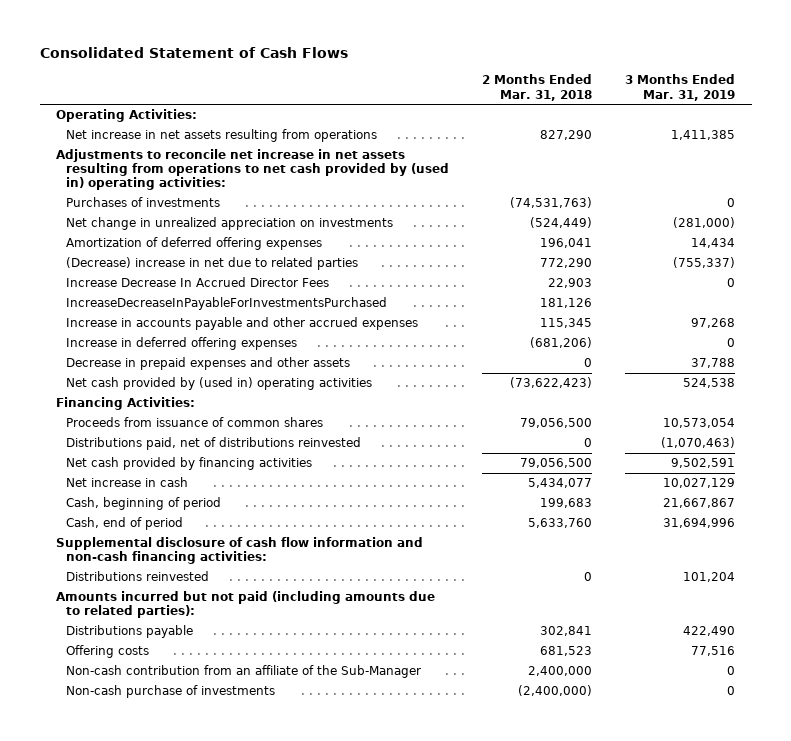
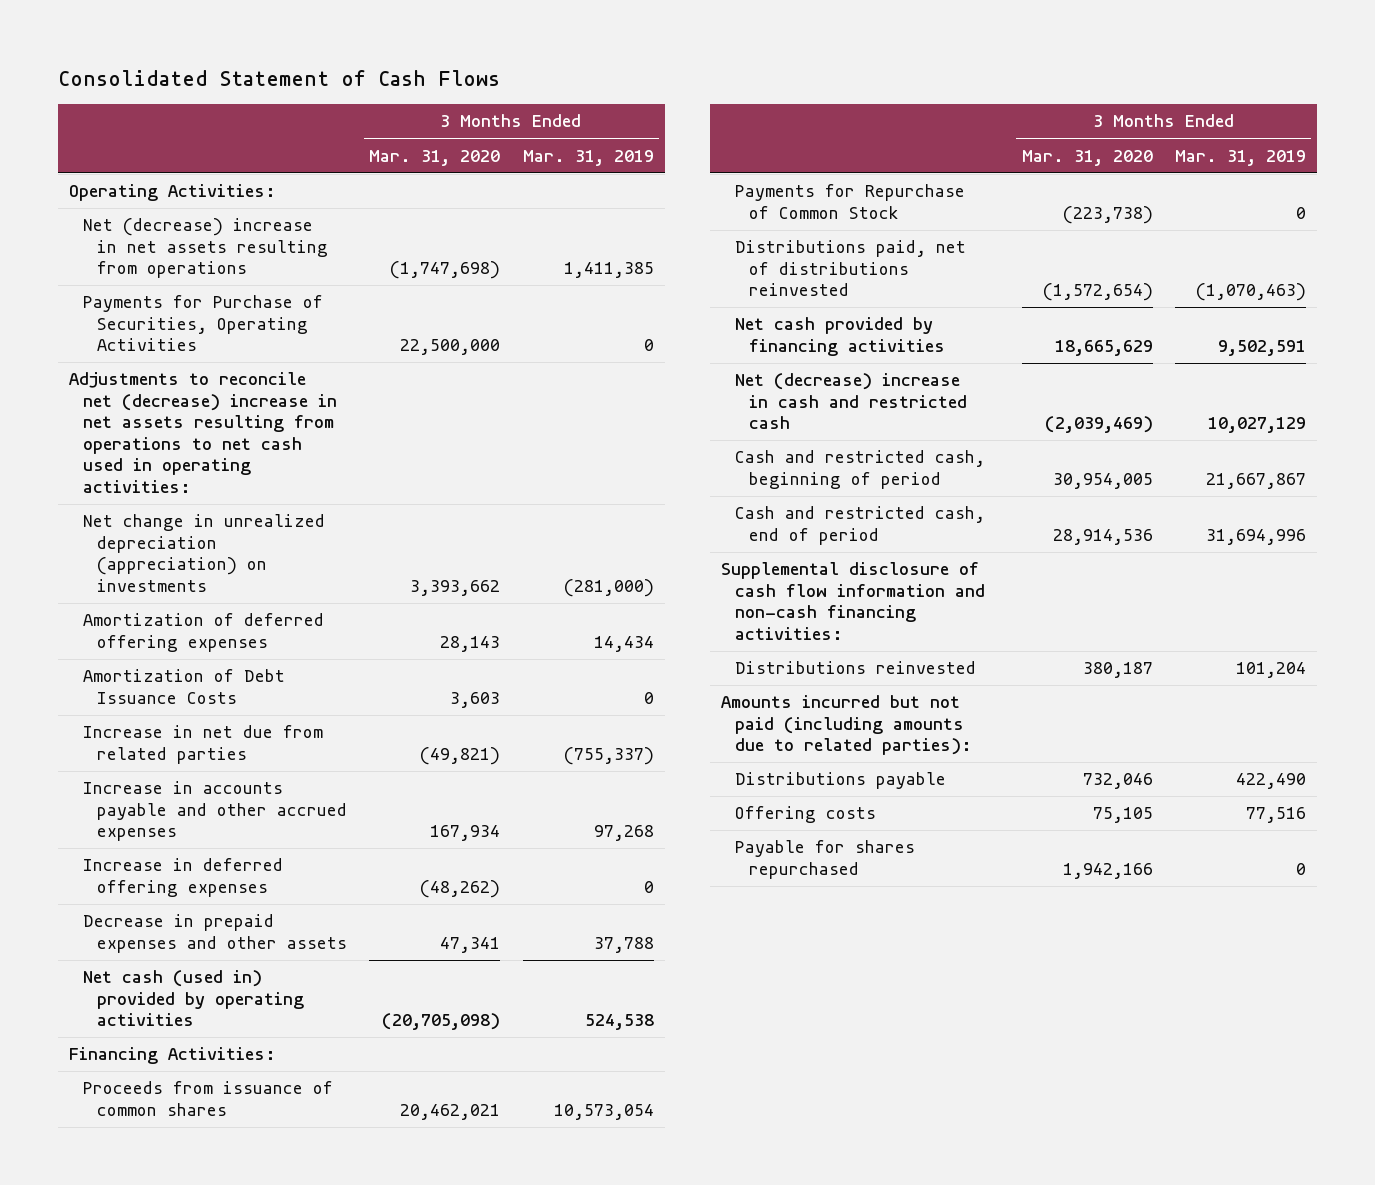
[481,74,592,101] 2 Months Ended Mar. 31, 2018 -> none
none -> [369,149,501,166] Mar. 31, 2020
[65,197,220,208] Purchases of investments -> none
[65,129,377,143] Net increase in net assets resulting from operations -> [82,218,329,279] Net (decrease) increase in net assets resulting from operations
none -> [82,295,323,352] Payments for Purchase of Securities, Operating Activities
[56,149,449,191] Adjustments to reconcile net increase in net assets resulting from operations to net cash provided by (used in) operating activities: -> [68,372,337,493] Adjustments to reconcile net (decrease) increase in net assets resulting from operations to net cash used in operating activities:
[65,217,393,231] Net change in unrealized appreciation on investments -> [82,514,325,592] Net change in unrealized depreciation (appreciation) on investments
[65,277,329,288] Increase Decrease In Accrued Director Fees -> none
[65,297,387,311] IncreaseDecreaseInPayableForInvestmentsPurchased -> none
none -> [82,669,285,704] Amortization of Debt Issuance Costs
[65,257,358,271] (Decrease) increase in net due to related parties -> [82,725,323,764] Increase in net due from related parties
[65,377,372,391] Net cash provided by (used in) operating activities -> [82,970,305,1027] Net cash (used in) provided by operating activities
none -> [735,184,966,219] Payments for Repurchase of Common Stock
[65,477,188,488] Net increase in cash -> [735,373,968,430] Net (decrease) increase in cash and restricted cash
[65,497,221,511] Cash, beginning of period -> [735,450,986,489] Cash and restricted cash, beginning of period
[65,517,183,531] Cash, end of period -> [735,506,986,545] Cash and restricted cash, end of period
[65,665,421,679] Non-cash contribution from an affiliate of the Sub-Manager -> none
[65,685,275,699] Non-cash purchase of investments -> none
none -> [735,840,916,879] Payable for shares repurchased

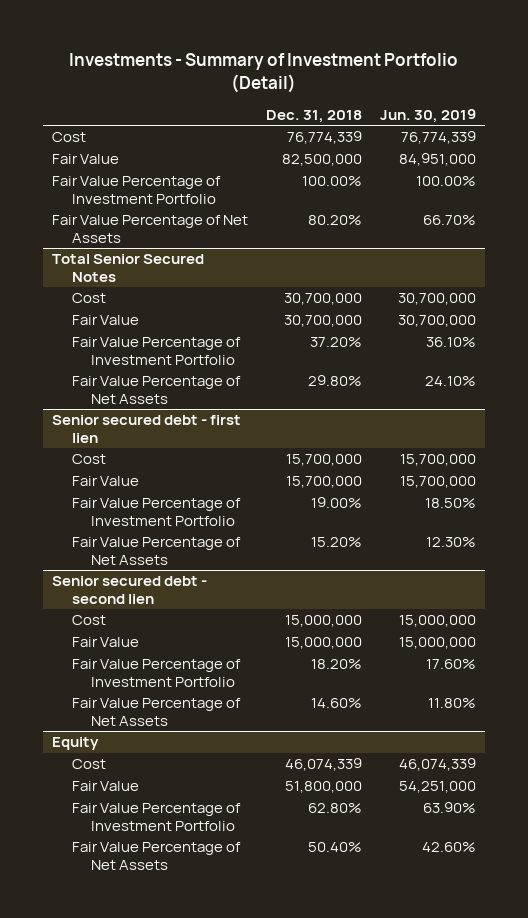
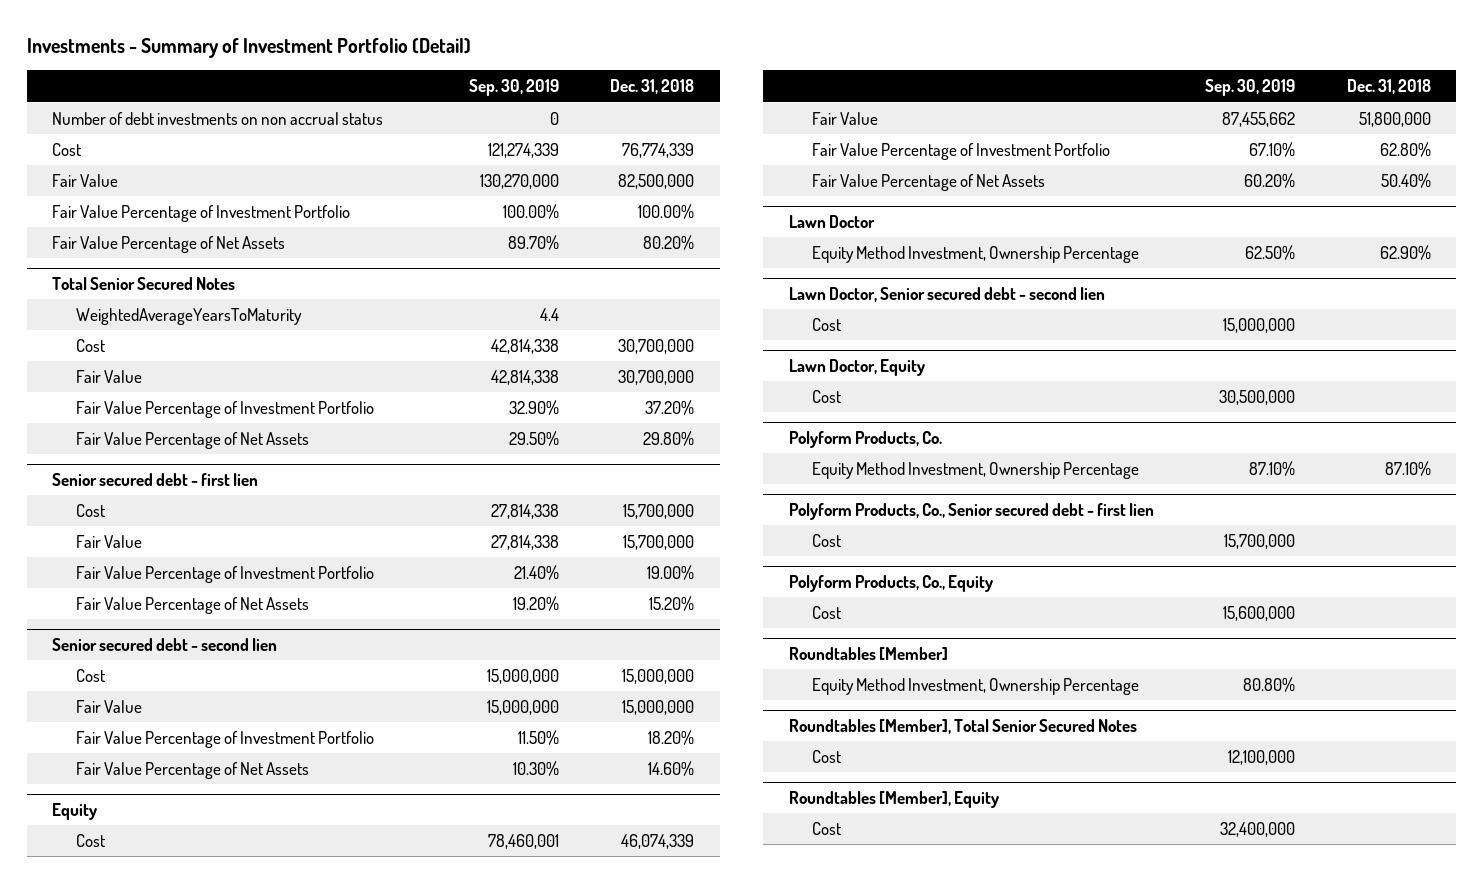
[380,108,477,123] Jun. 30, 2019 -> none
none -> [468,79,559,97] Sep. 30, 2019
none -> [52,111,384,125] Number of debt investments on non accrual status
none -> [75,307,302,325] WeightedAverageYearsToMaturity
none -> [788,214,875,228] Lawn Doctor
none -> [812,245,1140,263] Equity Method Investment, Ownership Percentage
none -> [788,286,1105,302] Lawn Doctor, Senior secured debt - second lien
none -> [812,317,842,331] Cost
none -> [788,358,925,376] Lawn Doctor, Equity
none -> [812,389,842,403] Cost
none -> [788,430,942,448] Polyform Products, Co.
none -> [812,461,1140,479] Equity Method Investment, Ownership Percentage
none -> [788,502,1154,520] Polyform Products, Co., Senior secured debt - first lien
none -> [812,533,842,547] Cost
none -> [788,574,993,592] Polyform Products, Co., Equity
none -> [812,605,842,619] Cost
none -> [788,646,948,660] Roundtables [Member]
none -> [812,677,1140,695] Equity Method Investment, Ownership Percentage
none -> [788,718,1137,734] Roundtables [Member], Total Senior Secured Notes
none -> [812,749,842,763] Cost
none -> [788,790,999,808] Roundtables [Member], Equity
none -> [812,821,842,835] Cost

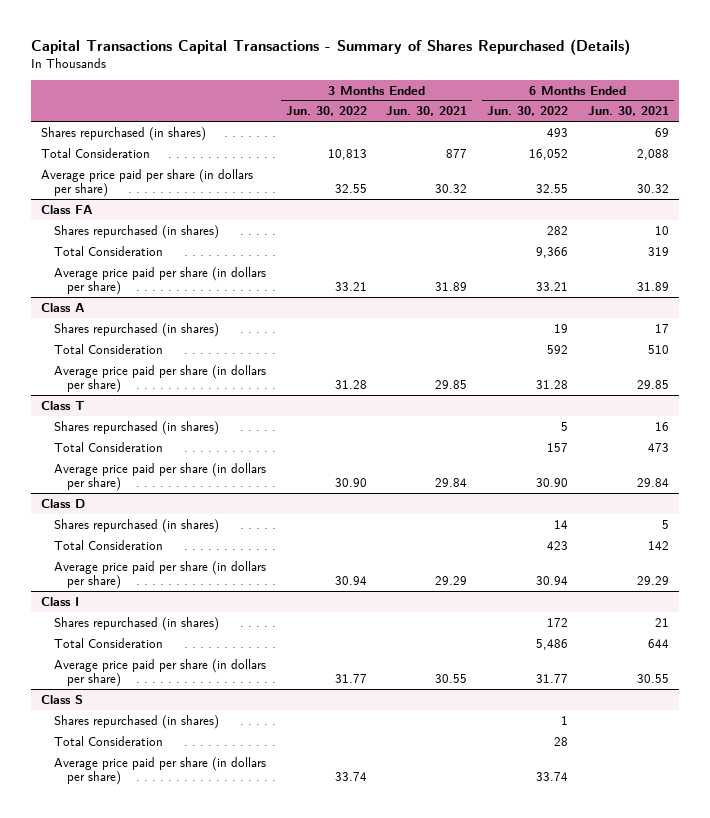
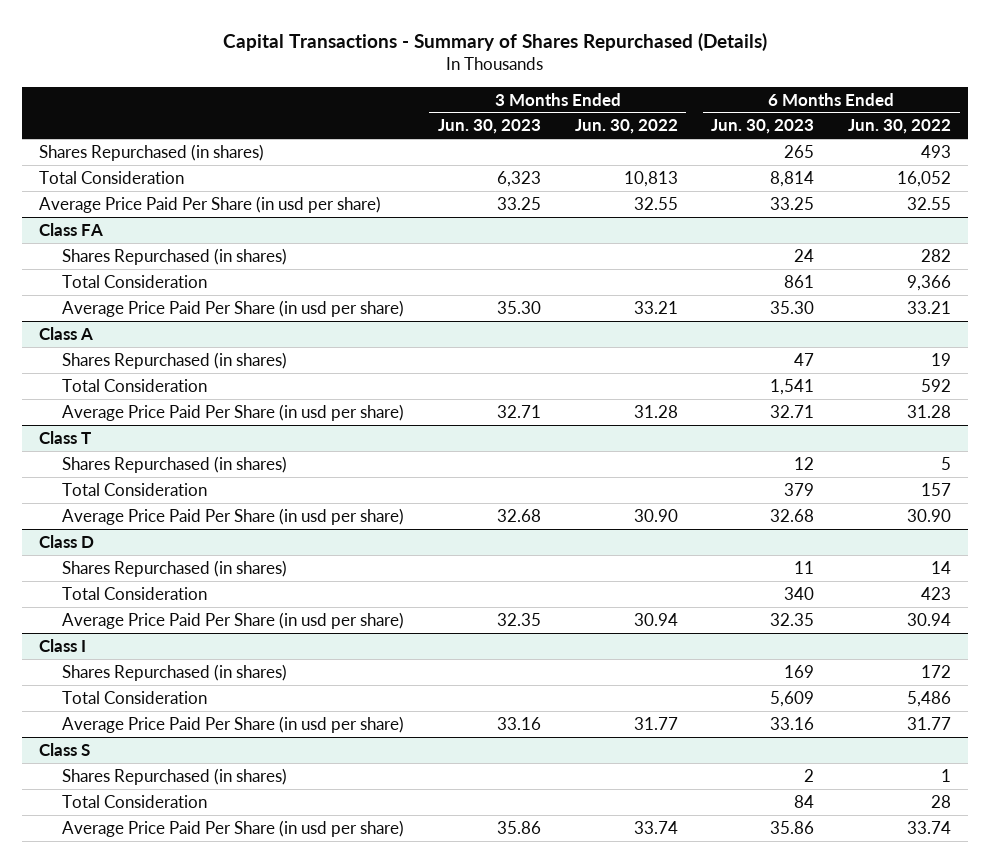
[31,38,631,55] Capital Transactions Capital Transactions - Summary of Shares Repurchased (Details) -> [222,32,767,51] Capital Transactions - Summary of Shares Repurchased (Details)
[386,106,468,117] Jun. 30, 2021 -> none
[588,106,670,117] Jun. 30, 2021 -> none
none -> [437,119,541,135] Jun. 30, 2023
none -> [711,119,815,135] Jun. 30, 2023
[41,126,207,141] Shares repurchased (in shares) -> [38,143,264,161] Shares Repurchased (in shares)
[41,168,254,198] Average price paid per share (in dollars per share) -> [38,195,381,213] Average Price Paid Per Share (in usd per share)
[53,224,219,239] Shares repurchased (in shares) -> [62,247,288,265] Shares Repurchased (in shares)
[53,266,266,296] Average price paid per share (in dollars per share) -> [62,299,405,317] Average Price Paid Per Share (in usd per share)
[53,322,219,337] Shares repurchased (in shares) -> [62,351,288,369] Shares Repurchased (in shares)
[53,364,266,394] Average price paid per share (in dollars per share) -> [62,403,405,421] Average Price Paid Per Share (in usd per share)
[53,420,219,435] Shares repurchased (in shares) -> [62,455,288,473] Shares Repurchased (in shares)
[53,462,266,492] Average price paid per share (in dollars per share) -> [62,507,405,525] Average Price Paid Per Share (in usd per share)
[53,518,219,533] Shares repurchased (in shares) -> [62,559,288,577] Shares Repurchased (in shares)
[53,560,266,590] Average price paid per share (in dollars per share) -> [62,611,405,629] Average Price Paid Per Share (in usd per share)
[53,616,219,631] Shares repurchased (in shares) -> [62,663,288,681] Shares Repurchased (in shares)
[53,658,266,688] Average price paid per share (in dollars per share) -> [62,715,405,733] Average Price Paid Per Share (in usd per share)
[53,714,219,729] Shares repurchased (in shares) -> [62,767,288,785] Shares Repurchased (in shares)
[53,756,266,786] Average price paid per share (in dollars per share) -> [62,819,405,837] Average Price Paid Per Share (in usd per share)

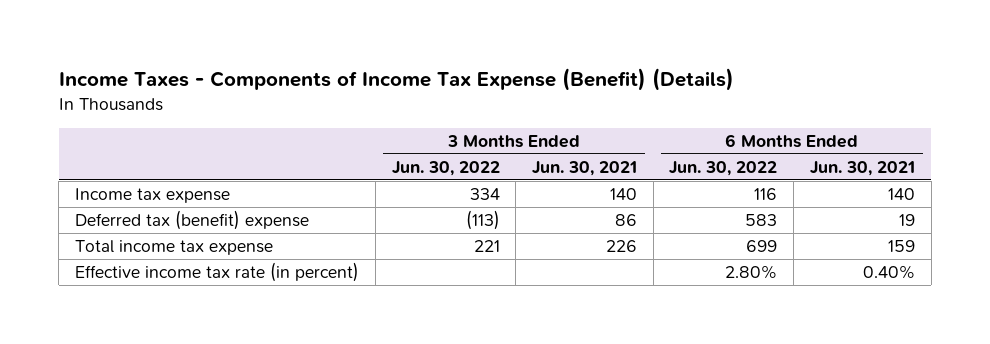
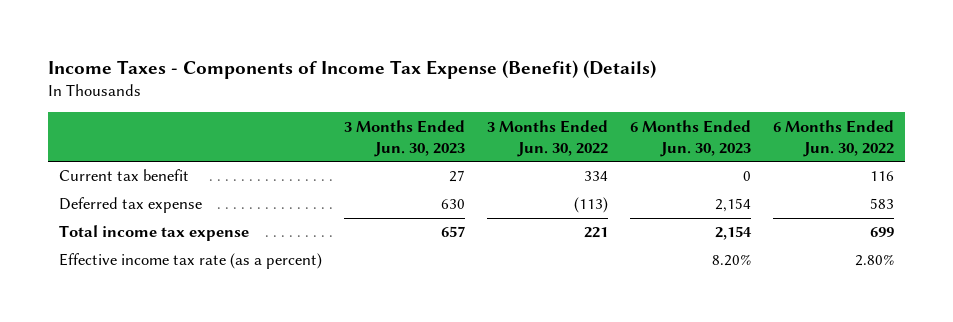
[531,160,637,176] Jun. 30, 2021 -> none
[809,160,915,176] Jun. 30, 2021 -> none
none -> [343,119,465,157] 3 Months Ended Jun. 30, 2023
none -> [629,119,751,157] 6 Months Ended Jun. 30, 2023
[75,188,231,204] Income tax expense -> [59,169,190,182] Current tax benefit
[75,210,310,231] Deferred tax (benefit) expense -> [59,197,203,214] Deferred tax expense
[75,262,360,283] Effective income tax rate (in percent) -> [59,253,323,270] Effective income tax rate (as a percent)

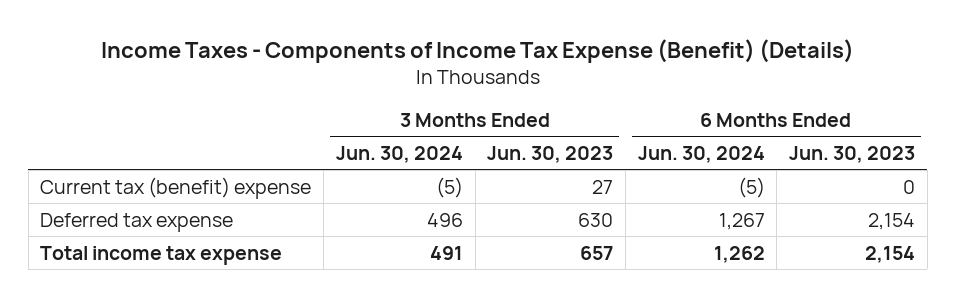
[486,119,608,157] 3 Months Ended Jun. 30, 2022 -> none
[772,119,894,157] 6 Months Ended Jun. 30, 2022 -> none
none -> [335,145,463,163] Jun. 30, 2024
none -> [637,145,765,163] Jun. 30, 2024
[59,169,190,182] Current tax benefit -> [40,176,312,199] Current tax (benefit) expense
[59,253,323,270] Effective income tax rate (as a percent) -> none

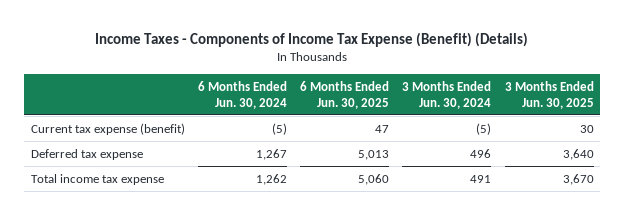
[487,145,614,163] Jun. 30, 2023 -> none
[789,145,916,163] Jun. 30, 2023 -> none
none -> [300,80,390,109] 6 Months Ended Jun. 30, 2025
none -> [504,80,594,109] 3 Months Ended Jun. 30, 2025
[40,176,312,199] Current tax (benefit) expense -> [30,122,185,135] Current tax expense (benefit)

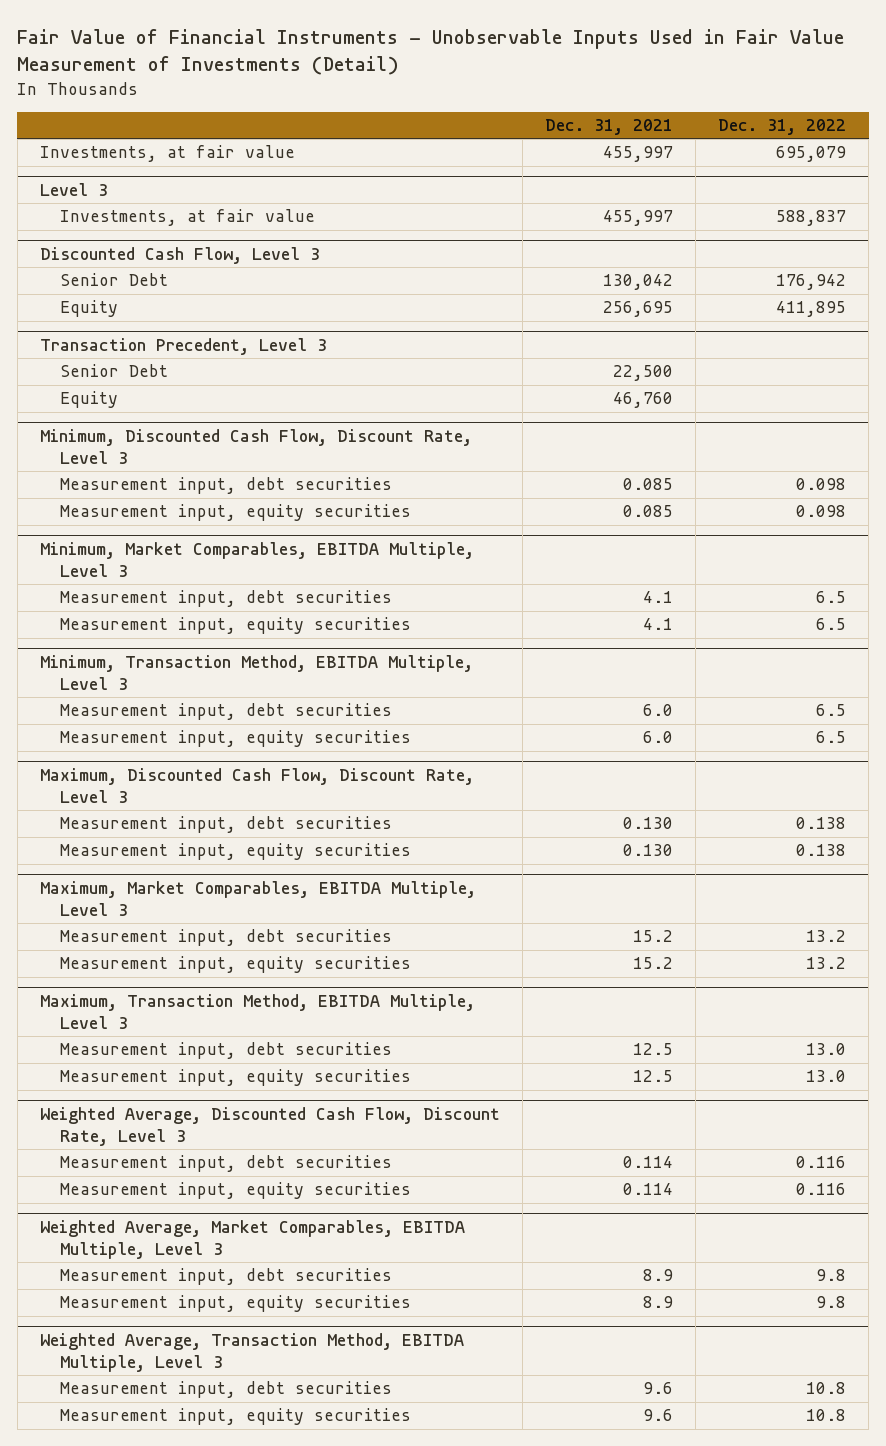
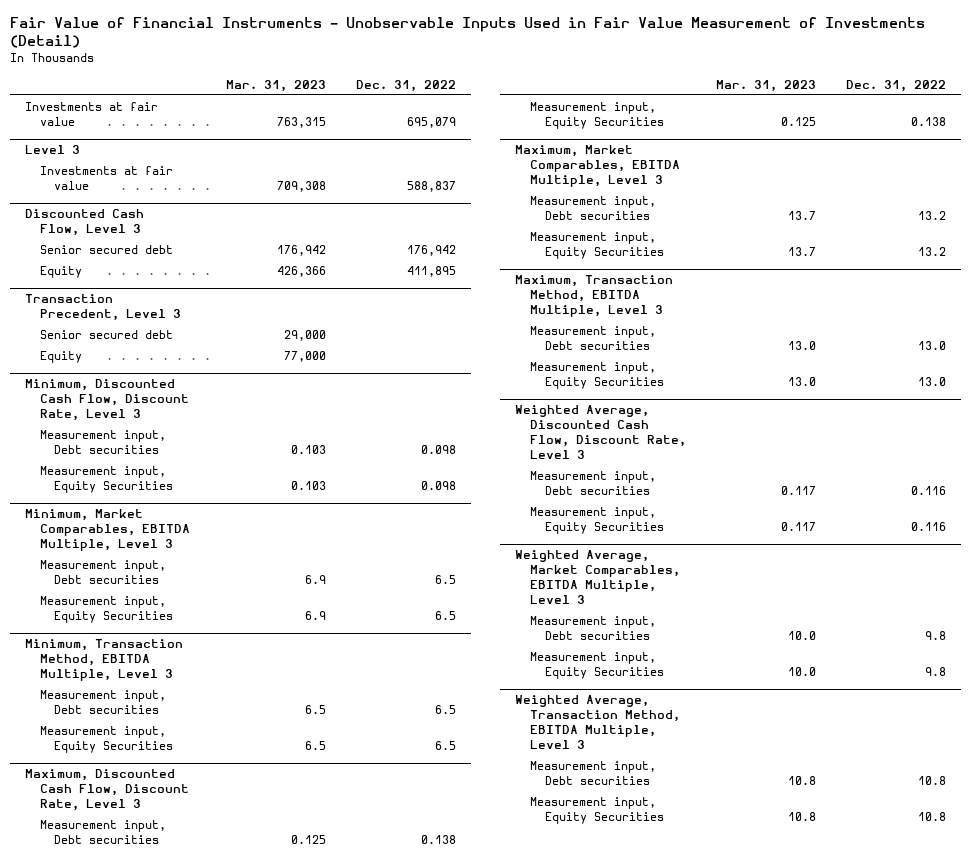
[544,119,673,136] Dec. 31, 2021 -> none
none -> [225,79,326,92] Mar. 31, 2023
[39,145,295,163] Investments, at fair value -> [24,101,158,126] Investments at fair value
[60,209,316,227] Investments, at fair value -> [39,165,173,190] Investments at fair value
[60,273,169,287] Senior Debt -> [39,244,173,254] Senior secured debt
[60,364,169,378] Senior Debt -> [39,329,173,339] Senior secured debt
[60,477,393,495] Measurement input, debt securities -> [39,429,166,454] Measurement input, Debt securities
[60,504,412,522] Measurement input, equity securities -> [39,465,174,493] Measurement input, Equity Securities
[60,590,393,608] Measurement input, debt securities -> [39,559,166,584] Measurement input, Debt securities
[60,617,412,635] Measurement input, equity securities -> [39,595,174,623] Measurement input, Equity Securities
[60,703,393,721] Measurement input, debt securities -> [39,689,166,714] Measurement input, Debt securities
[60,730,412,748] Measurement input, equity securities -> [39,725,174,753] Measurement input, Equity Securities
[60,816,393,834] Measurement input, debt securities -> [39,819,166,844] Measurement input, Debt securities
[60,843,412,861] Measurement input, equity securities -> [529,101,664,129] Measurement input, Equity Securities
[60,929,393,947] Measurement input, debt securities -> [529,195,656,220] Measurement input, Debt securities
[60,956,412,974] Measurement input, equity securities -> [529,231,664,259] Measurement input, Equity Securities
[60,1042,393,1060] Measurement input, debt securities -> [529,325,656,350] Measurement input, Debt securities
[60,1069,412,1087] Measurement input, equity securities -> [529,361,664,389] Measurement input, Equity Securities
[60,1155,393,1173] Measurement input, debt securities -> [529,470,656,495] Measurement input, Debt securities
[60,1182,412,1200] Measurement input, equity securities -> [529,506,664,534] Measurement input, Equity Securities
[60,1268,393,1286] Measurement input, debt securities -> [529,615,656,640] Measurement input, Debt securities
[60,1295,412,1313] Measurement input, equity securities -> [529,651,664,679] Measurement input, Equity Securities
[60,1381,393,1399] Measurement input, debt securities -> [529,760,656,785] Measurement input, Debt securities
[60,1408,412,1426] Measurement input, equity securities -> [529,796,664,824] Measurement input, Equity Securities

